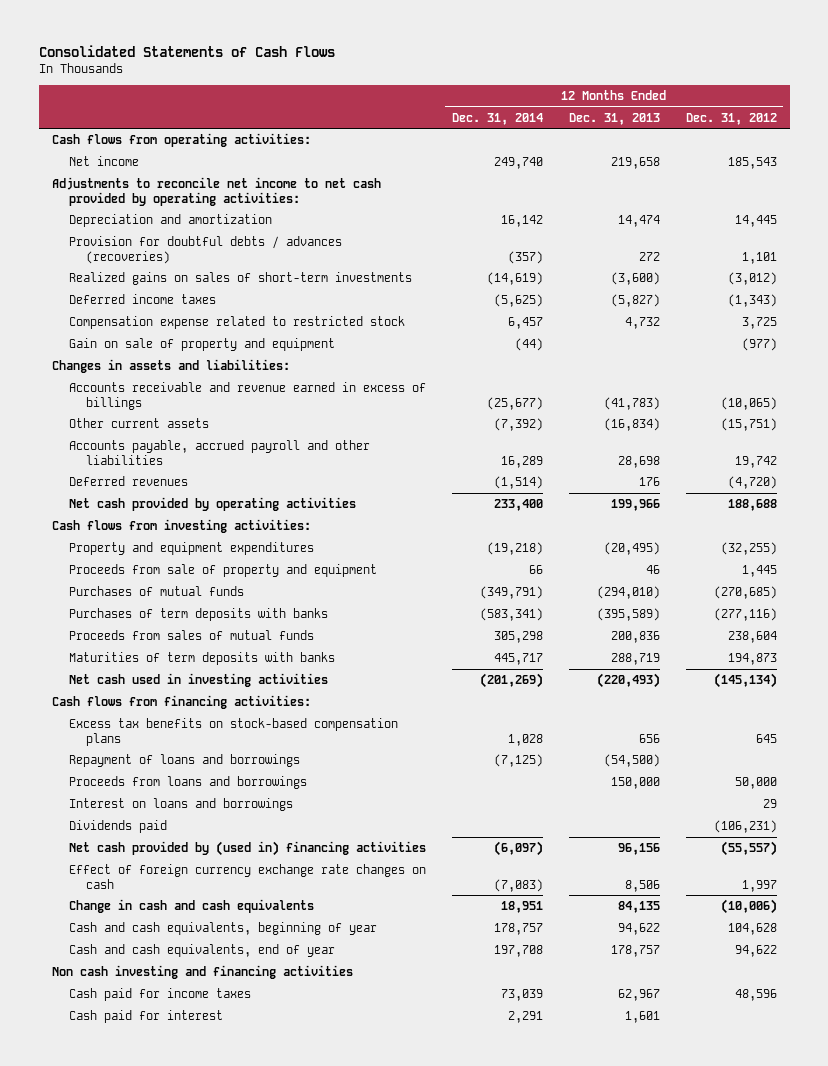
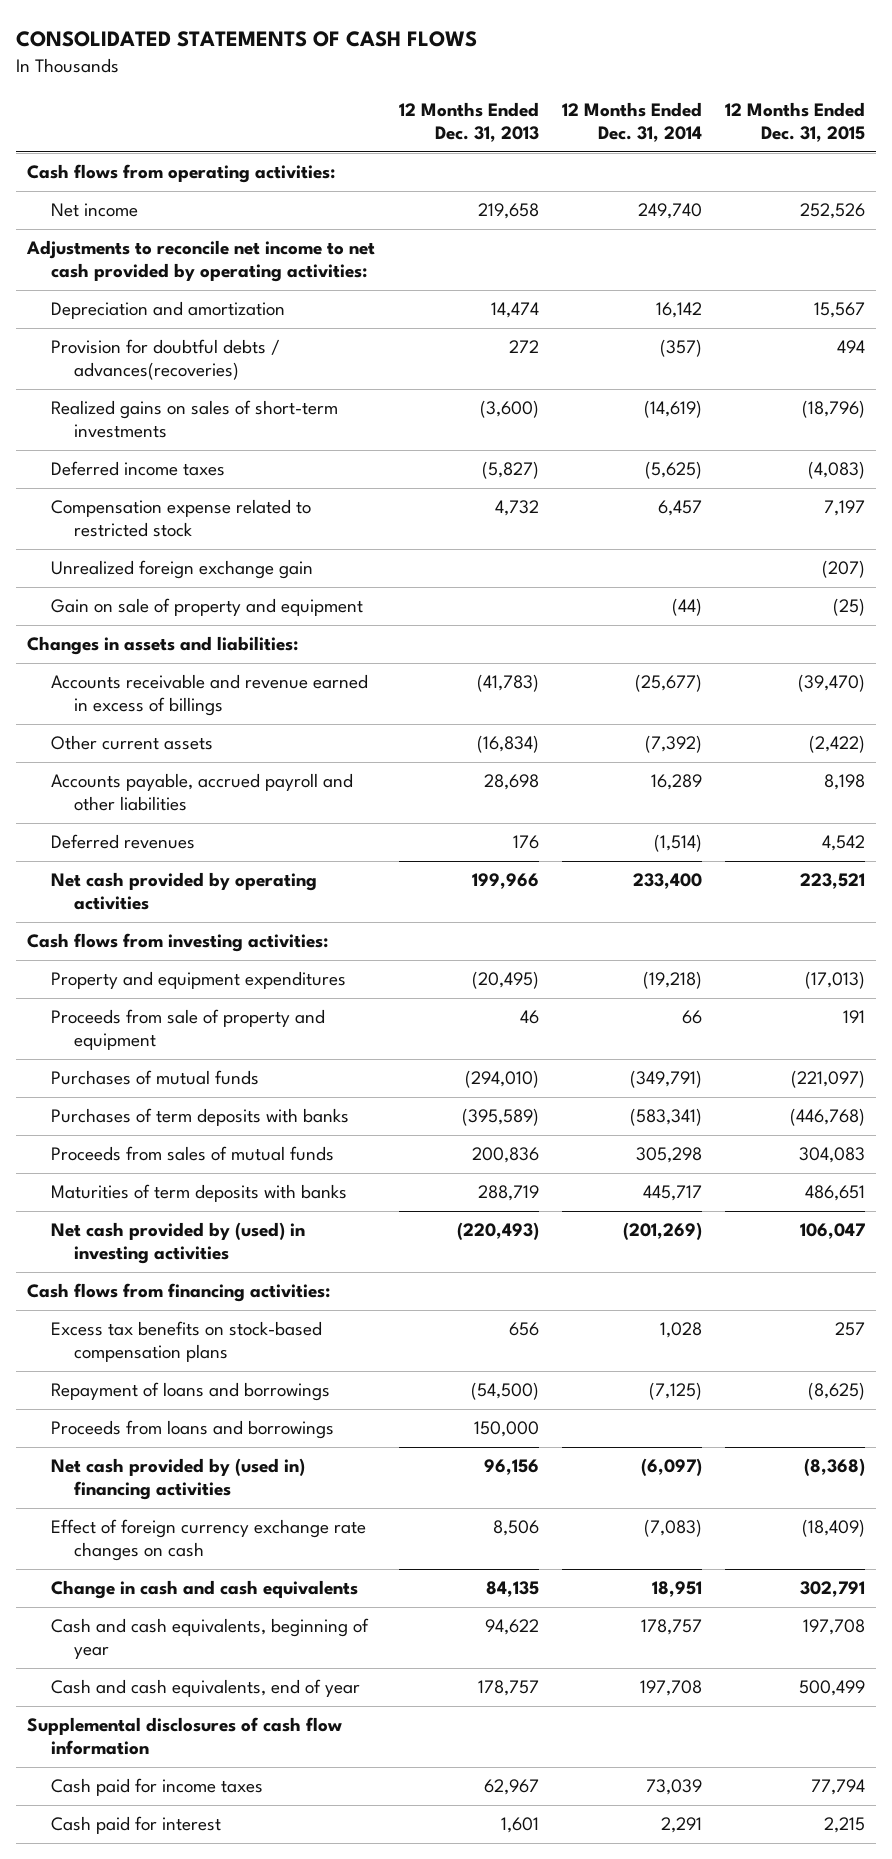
[38,45,335,58] Consolidated Statements of Cash Flows -> [15,30,477,47] CONSOLIDATED STATEMENTS OF CASH FLOWS
[685,112,777,125] Dec. 31, 2012 -> none
none -> [724,102,865,143] 12 Months Ended Dec. 31, 2015
[68,235,342,264] Provision for doubtful debts / advances (recoveries) -> [50,339,280,381] Provision for doubtful debts / advances(recoveries)
none -> [50,560,313,580] Unrealized foreign exchange gain
[68,672,328,687] Net cash used in investing activities -> [50,1222,305,1265] Net cash provided by (used) in investing activities
[68,797,293,811] Interest on loans and borrowings -> none
[68,819,167,833] Dividends paid -> none
[51,964,353,979] Non cash investing and financing activities -> [27,1717,343,1756] Supplemental disclosures of cash flow information

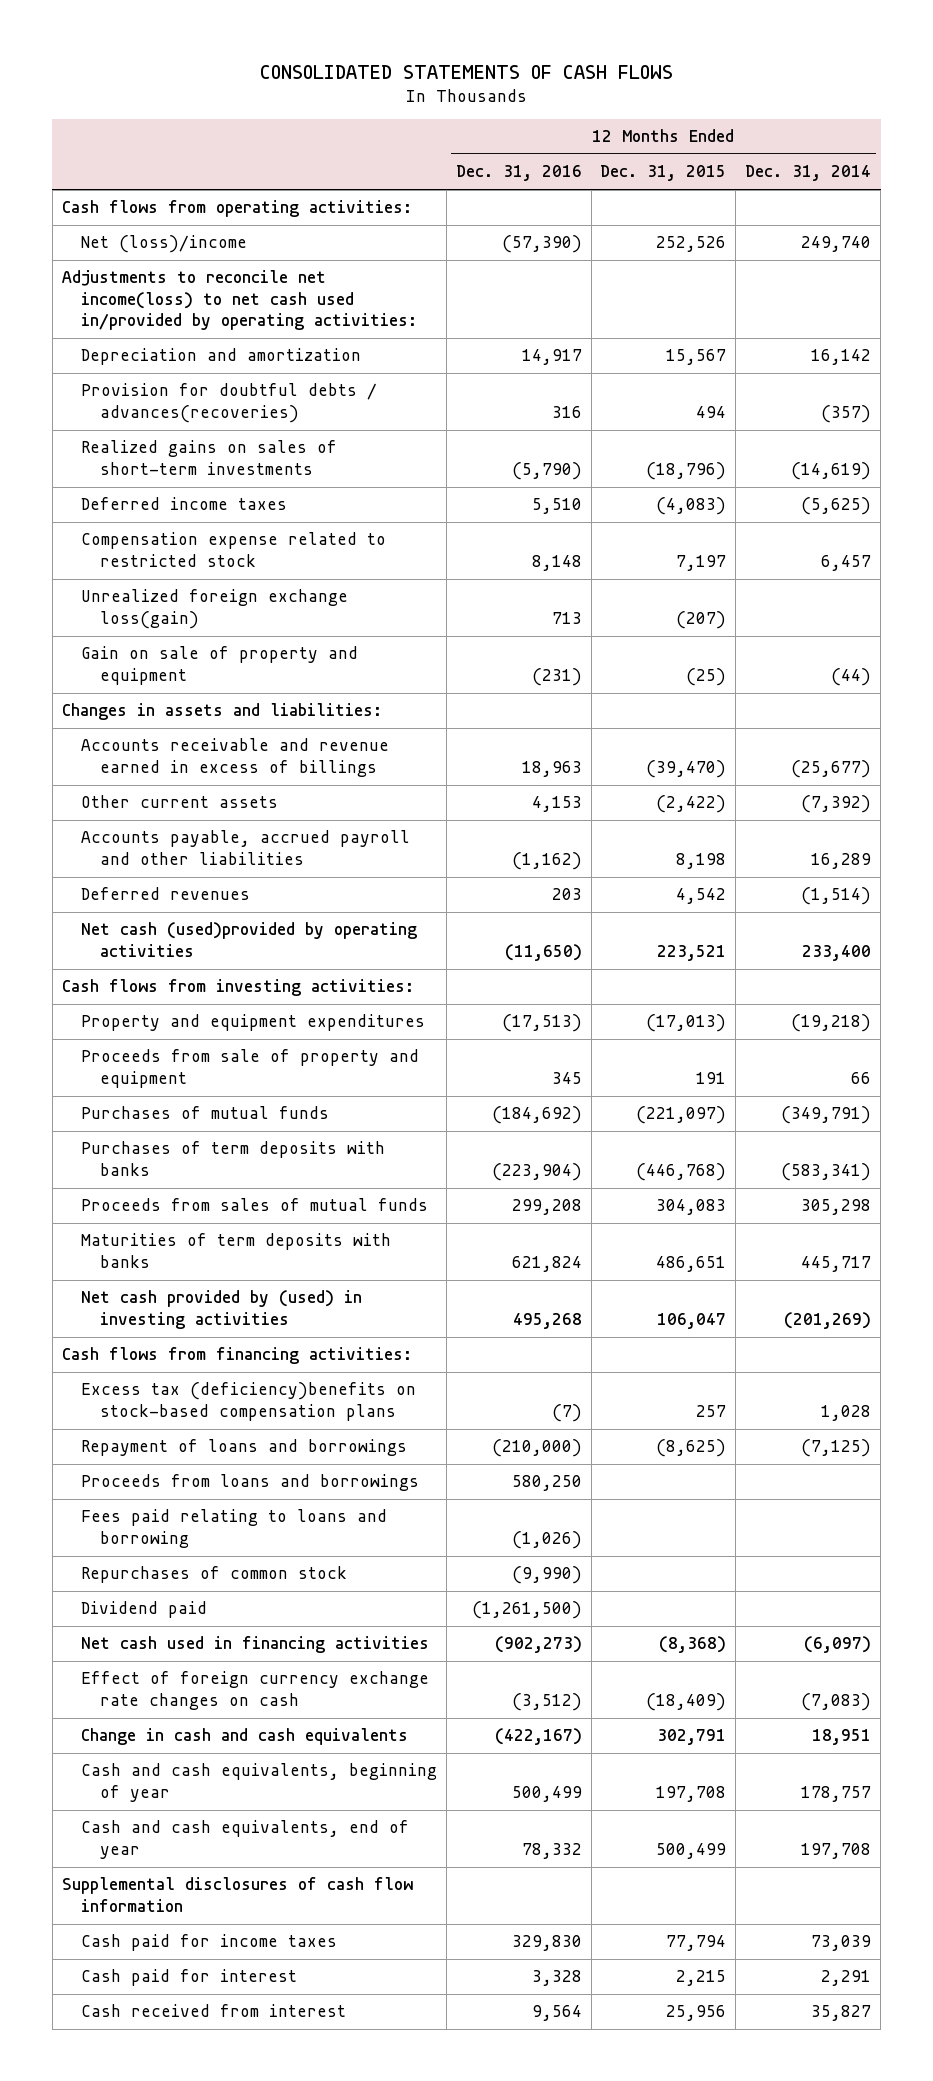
[398,102,539,143] 12 Months Ended Dec. 31, 2013 -> none
none -> [455,165,582,182] Dec. 31, 2016
[50,203,138,218] Net income -> [80,235,247,254] Net (loss)/income
[26,240,376,283] Adjustments to reconcile net income to net cash provided by operating activities: -> [61,270,417,331] Adjustments to reconcile net income(loss) to net cash used in/provided by operating activities:
[50,560,313,580] Unrealized foreign exchange gain -> [80,589,348,629] Unrealized foreign exchange loss(gain)
[50,872,317,911] Net cash provided by operating activities -> [80,922,417,957] Net cash (used)provided by operating activities
[50,1321,322,1363] Excess tax benefits on stock-based compensation plans -> [80,1382,416,1421] Excess tax (deficiency)benefits on stock-based compensation plans
none -> [80,1509,387,1548] Fees paid relating to loans and borrowing
none -> [80,1566,347,1584] Repurchases of common stock
none -> [80,1601,207,1619] Dividend paid
[50,1458,305,1501] Net cash provided by (used in) financing activities -> [80,1636,429,1654] Net cash used in financing activities
none -> [80,2004,346,2018] Cash received from interest

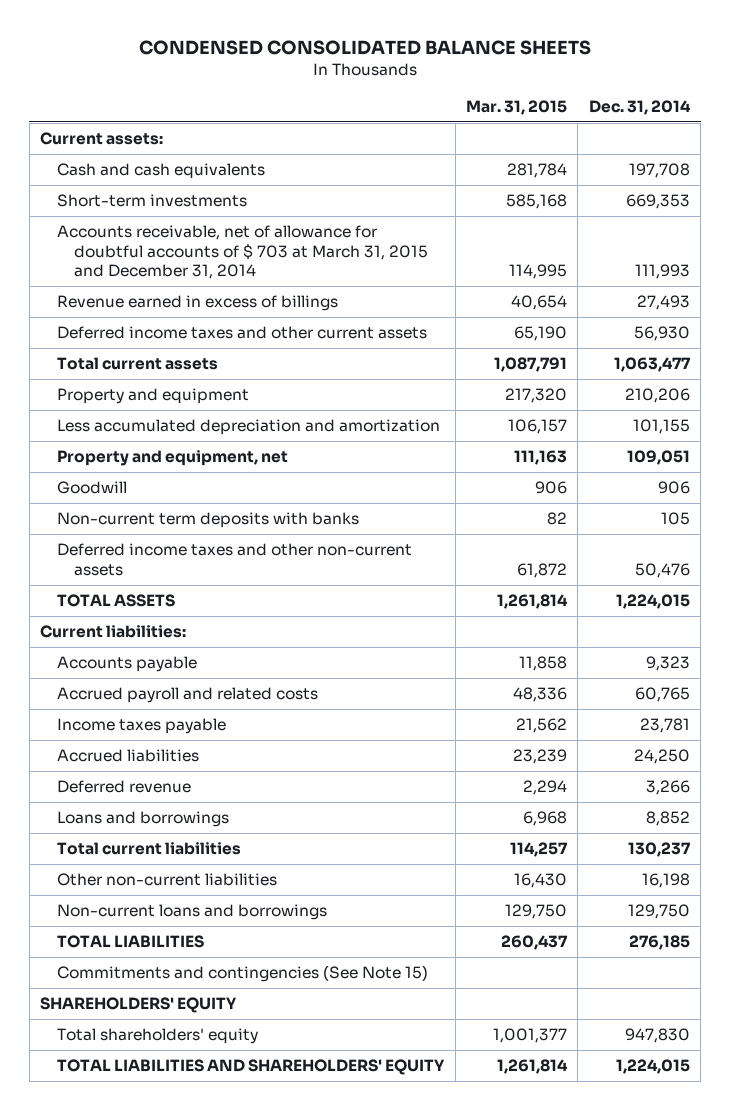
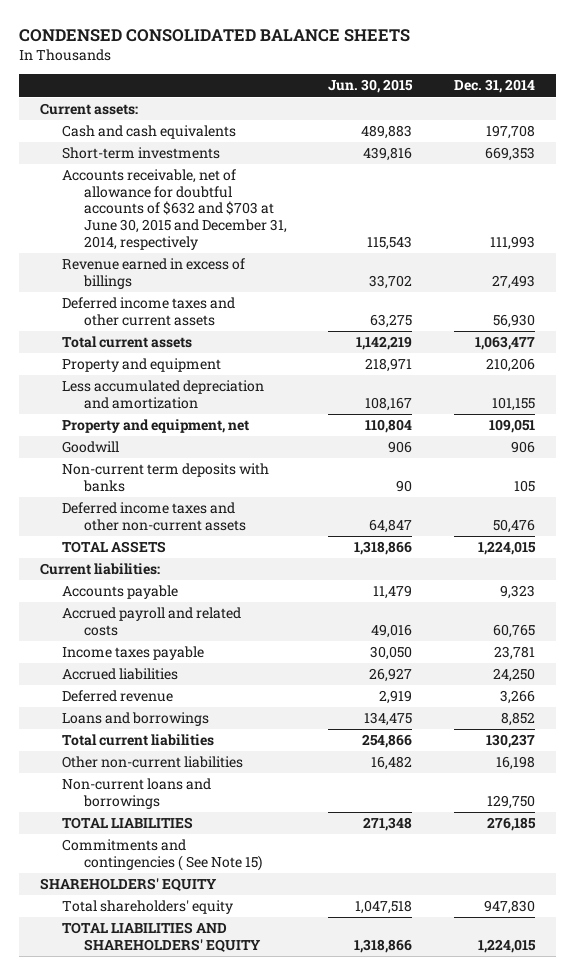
[466,99,568,115] Mar. 31, 2015 -> none
none -> [328,79,414,94] Jun. 30, 2015
[57,225,429,279] Accounts receivable, net of allowance for doubtful accounts of $ 703 at March 31, 2015 and December 31, 2014 -> [61,169,287,250] Accounts receivable, net of allowance for doubtful accounts of $632 and $703 at June 30, 2015 and December 31, 2014, respectively
[57,965,429,983] Commitments and contingencies (See Note 15) -> [61,839,262,871] Commitments and contingencies ( See Note 15)

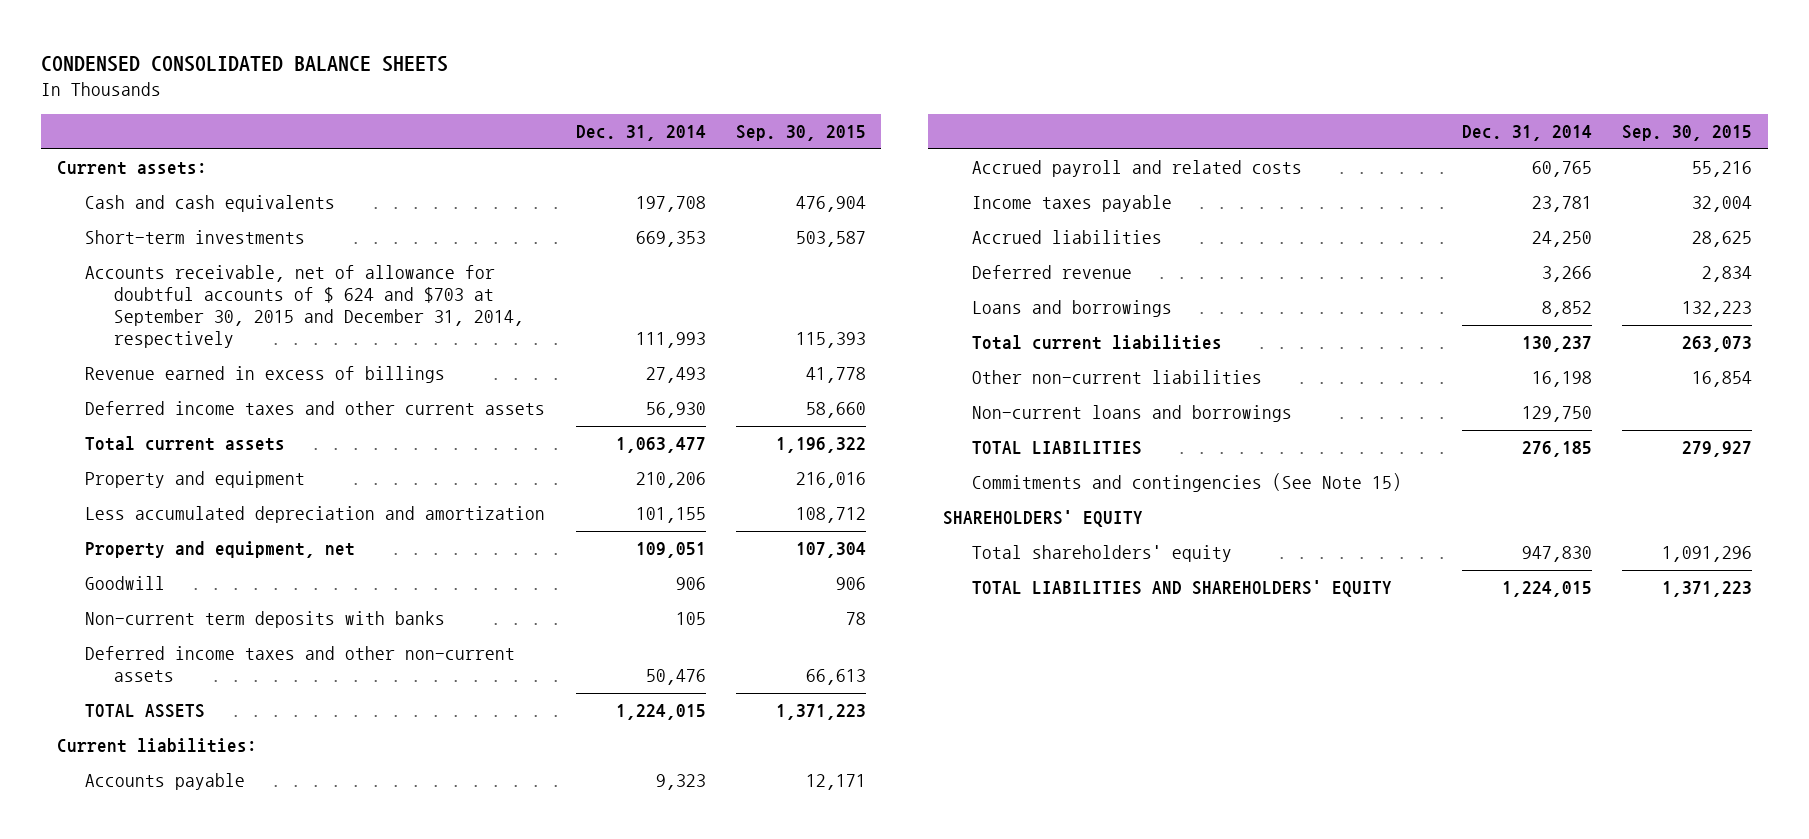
[328,79,414,94] Jun. 30, 2015 -> none
none -> [736,125,867,142] Sep. 30, 2015
[61,169,287,250] Accounts receivable, net of allowance for doubtful accounts of $632 and $703 at June 30, 2015 and December 31, 2014, respectively -> [85,265,525,349] Accounts receivable, net of allowance for doubtful accounts of $ 624 and $703 at September 30, 2015 and December 31, 2014, respectively
[61,839,262,871] Commitments and contingencies ( See Note 15) -> [971,473,1402,493] Commitments and contingencies (See Note 15)

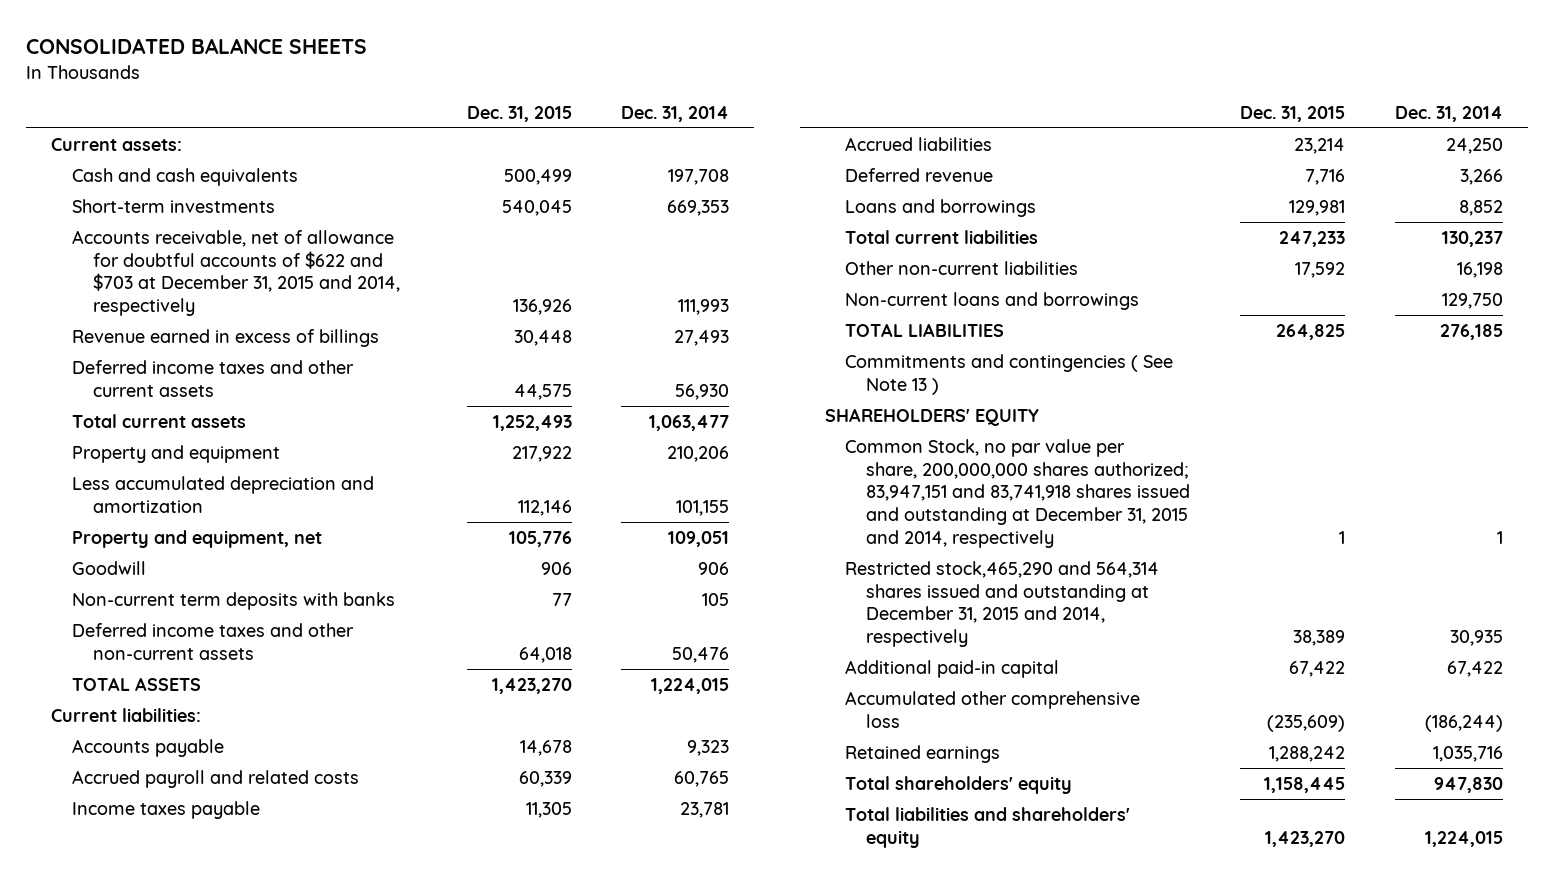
[41,56,449,73] CONDENSED CONSOLIDATED BALANCE SHEETS -> [26,38,368,55] CONSOLIDATED BALANCE SHEETS
[736,125,867,142] Sep. 30, 2015 -> none
none -> [466,105,572,122] Dec. 31, 2015
[85,265,525,349] Accounts receivable, net of allowance for doubtful accounts of $ 624 and $703 at September 30, 2015 and December 31, 2014, respectively -> [71,230,400,317] Accounts receivable, net of allowance for doubtful accounts of $622 and $703 at December 31, 2015 and 2014, respectively
[971,473,1402,493] Commitments and contingencies (See Note 15) -> [845,354,1174,395] Commitments and contingencies ( See Note 13 )
none -> [845,439,1191,548] Common Stock, no par value per share, 200,000,000 shares authorized; 83,947,151 and 83,741,918 shares issued and outstanding at December 31, 2015 and 2014, respectively
none -> [845,561,1160,648] Restricted stock,465,290 and 564,314 shares issued and outstanding at December 31, 2015 and 2014, respectively
none -> [845,660,1060,679] Additional paid-in capital
none -> [845,691,1141,728] Accumulated other comprehensive loss
none -> [845,745,1001,764] Retained earnings
[971,580,1392,598] TOTAL LIABILITIES AND SHAREHOLDERS' EQUITY -> [845,807,1131,848] Total liabilities and shareholders' equity

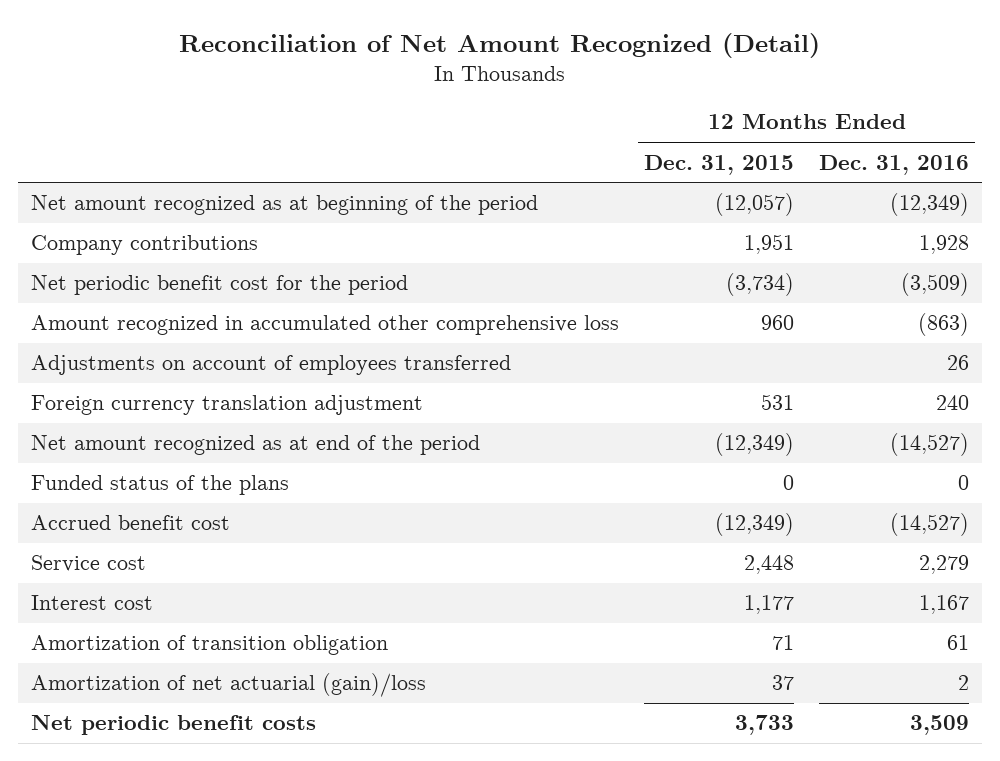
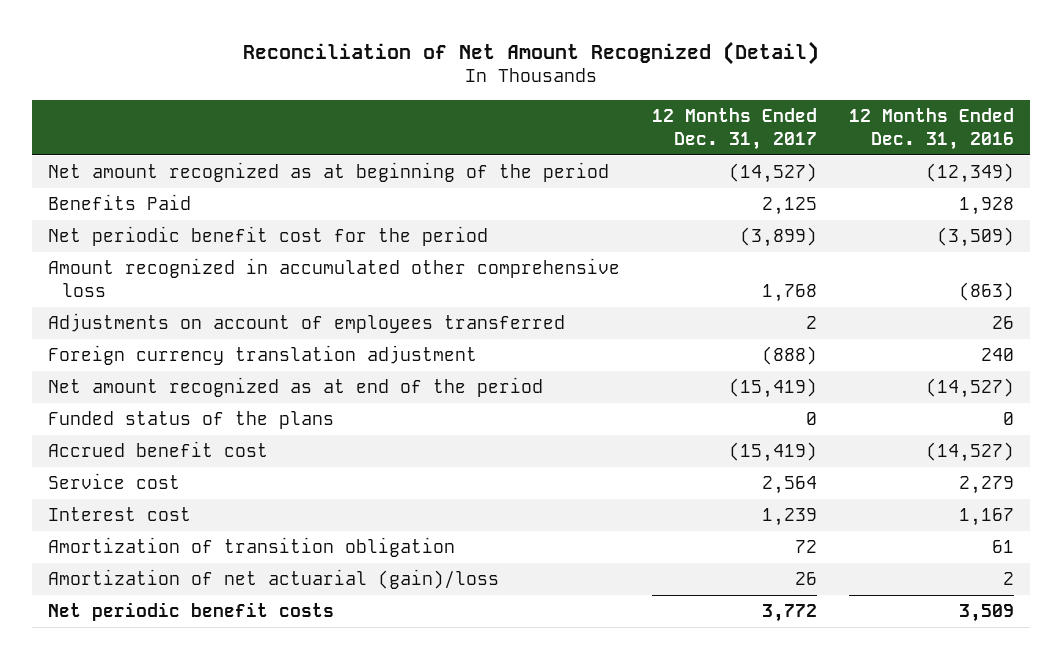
[644,154,795,175] Dec. 31, 2015 -> none
none -> [651,108,817,150] 12 Months Ended Dec. 31, 2017
[30,235,258,256] Company contributions -> [47,194,191,211] Benefits Paid

